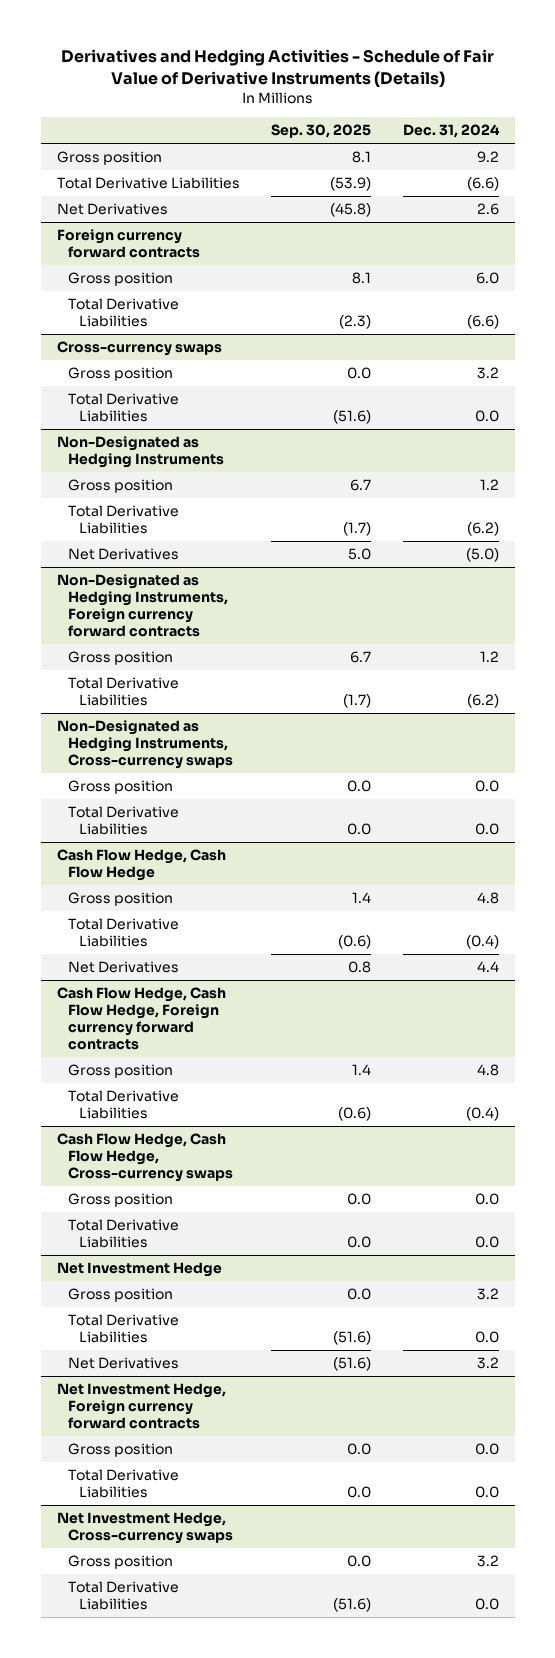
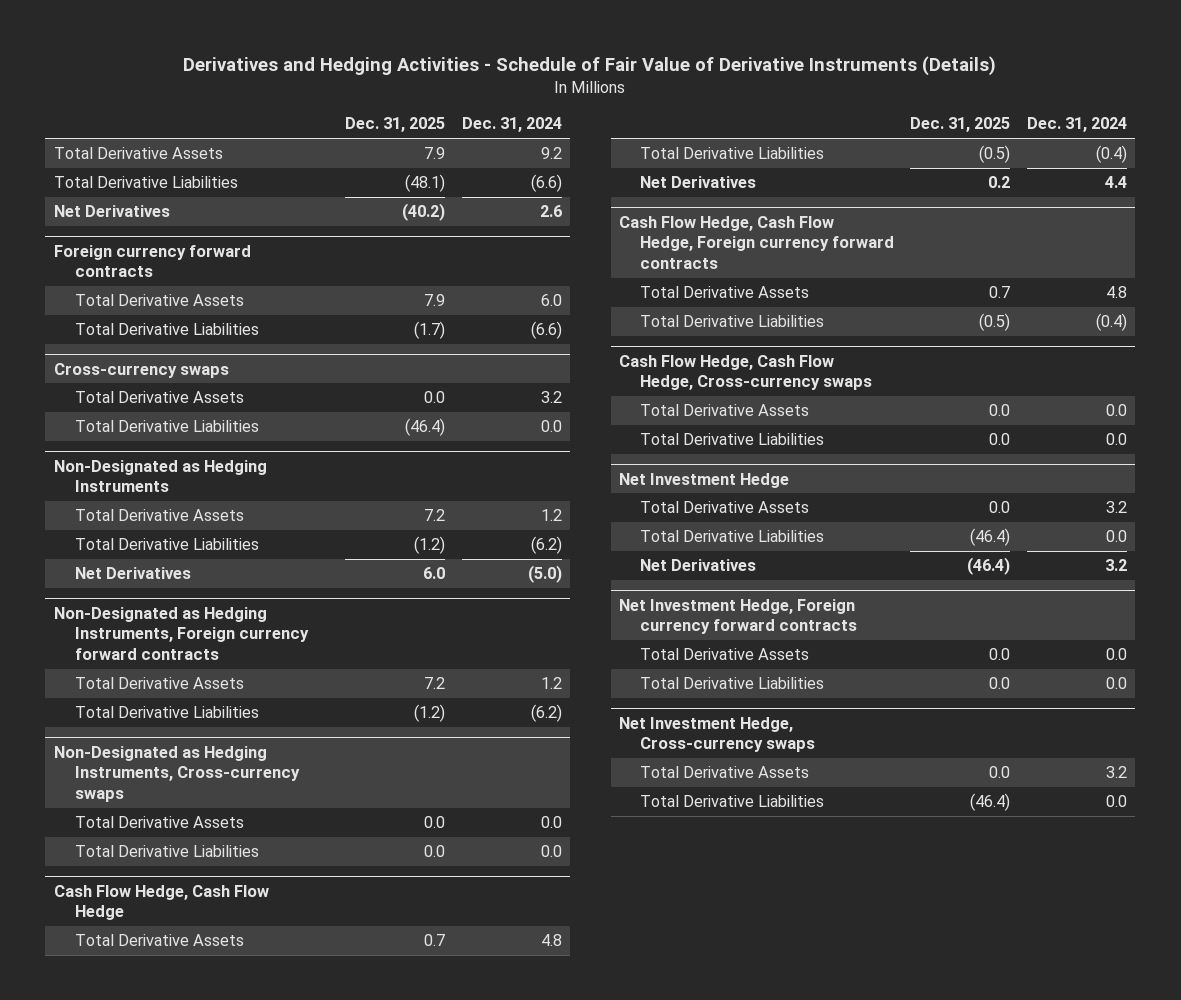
[271,124,372,139] Sep. 30, 2025 -> none
none -> [345,117,446,133] Dec. 31, 2025
[56,151,162,166] Gross position -> [53,147,223,160] Total Derivative Assets
[67,272,173,287] Gross position -> [74,294,244,307] Total Derivative Assets
[67,367,173,382] Gross position -> [74,391,244,404] Total Derivative Assets
[67,479,173,494] Gross position -> [74,509,244,522] Total Derivative Assets
[67,651,173,666] Gross position -> [74,677,244,690] Total Derivative Assets
[67,780,173,795] Gross position -> [74,816,244,829] Total Derivative Assets
[67,892,173,907] Gross position -> [74,934,244,947] Total Derivative Assets
[67,1064,173,1079] Gross position -> [639,286,809,299] Total Derivative Assets
[67,1193,173,1208] Gross position -> [639,404,809,417] Total Derivative Assets
[67,1288,173,1303] Gross position -> [639,501,809,514] Total Derivative Assets
[67,1443,173,1458] Gross position -> [639,648,809,661] Total Derivative Assets
[67,1555,173,1570] Gross position -> [639,766,809,779] Total Derivative Assets

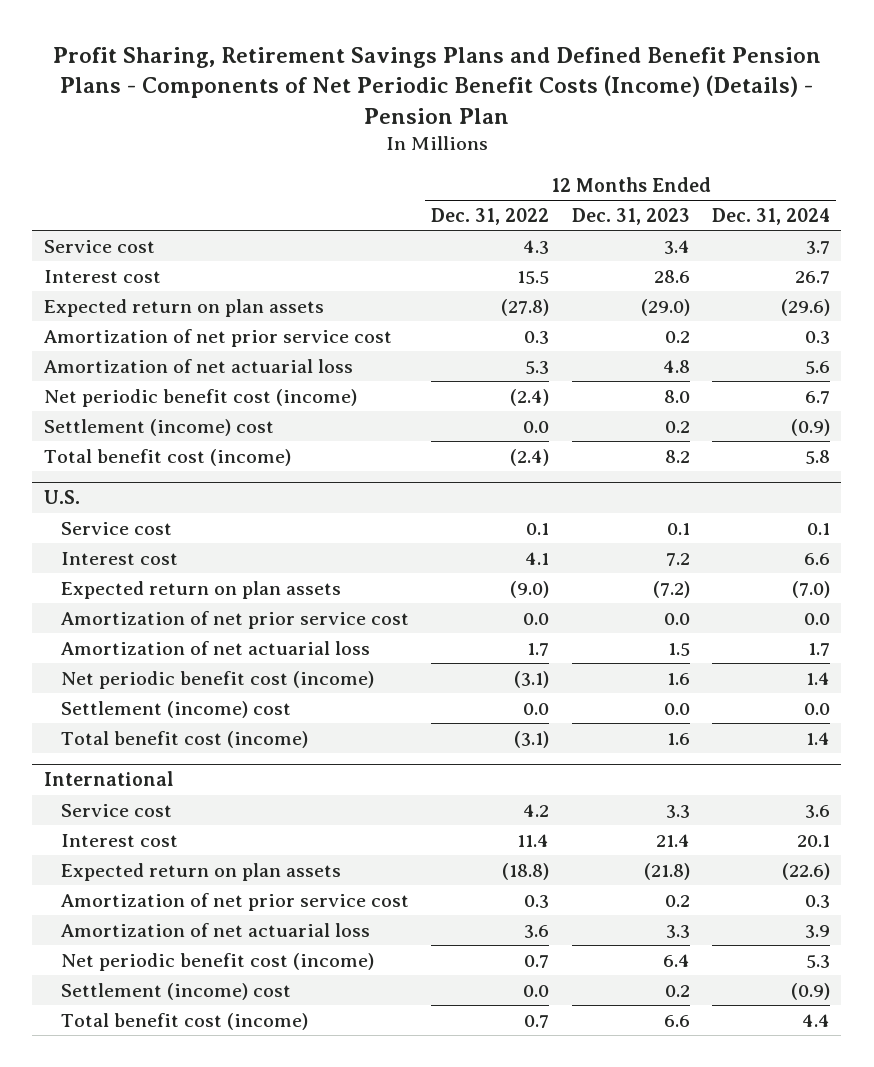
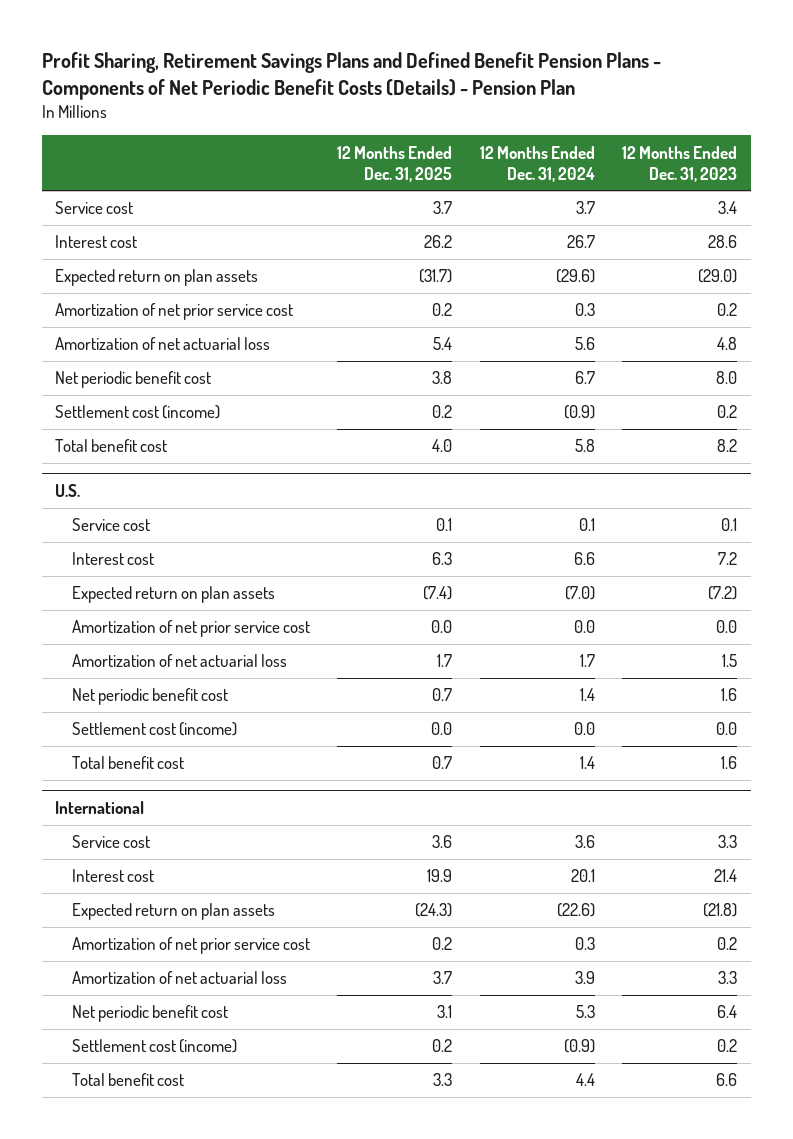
[52,46,821,124] Profit Sharing, Retirement Savings Plans and Defined Benefit Pension Plans - Components of Net Periodic Benefit Costs (Income) (Details) - Pension Plan -> [41,52,661,101] Profit Sharing, Retirement Savings Plans and Defined Benefit Pension Plans - Components of Net Periodic Benefit Costs (Details) - Pension Plan
[431,207,550,225] Dec. 31, 2022 -> none
none -> [337,145,453,182] 12 Months Ended Dec. 31, 2025
[43,388,357,407] Net periodic benefit cost (income) -> [55,371,212,389] Net periodic benefit cost
[43,418,274,436] Settlement (income) cost -> [55,405,221,420] Settlement cost (income)
[43,448,291,466] Total benefit cost (income) -> [55,439,168,453] Total benefit cost
[60,670,374,689] Net periodic benefit cost (income) -> [71,688,228,706] Net periodic benefit cost
[60,700,291,718] Settlement (income) cost -> [71,722,237,737] Settlement cost (income)
[60,730,308,748] Total benefit cost (income) -> [71,756,184,770] Total benefit cost
[60,952,374,971] Net periodic benefit cost (income) -> [71,1005,228,1023] Net periodic benefit cost
[60,982,291,1000] Settlement (income) cost -> [71,1039,237,1054] Settlement cost (income)
[60,1012,308,1030] Total benefit cost (income) -> [71,1073,184,1087] Total benefit cost

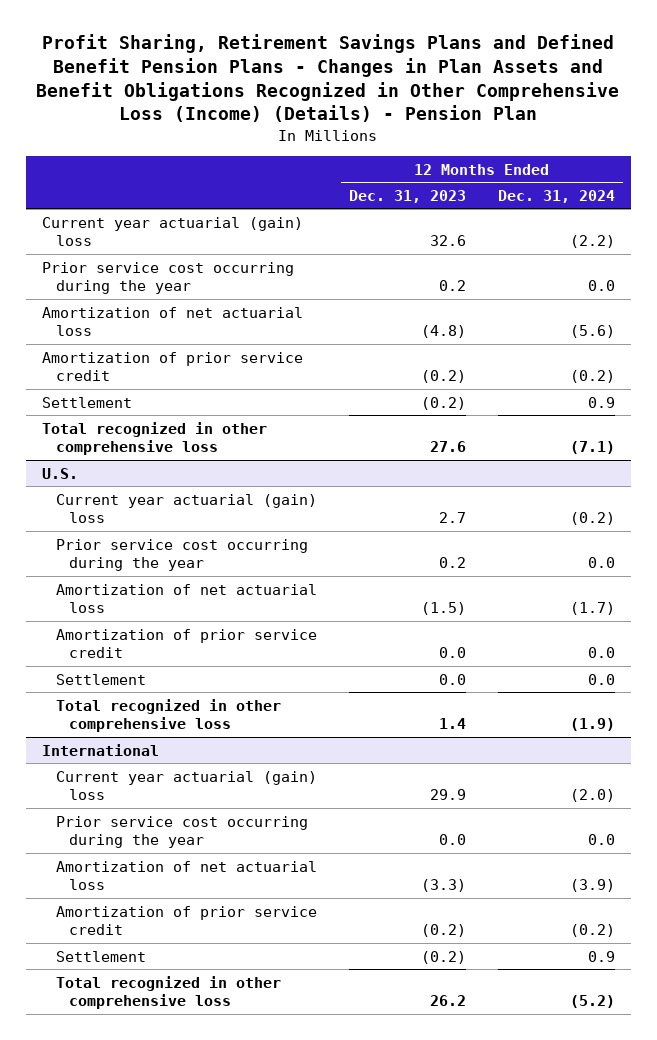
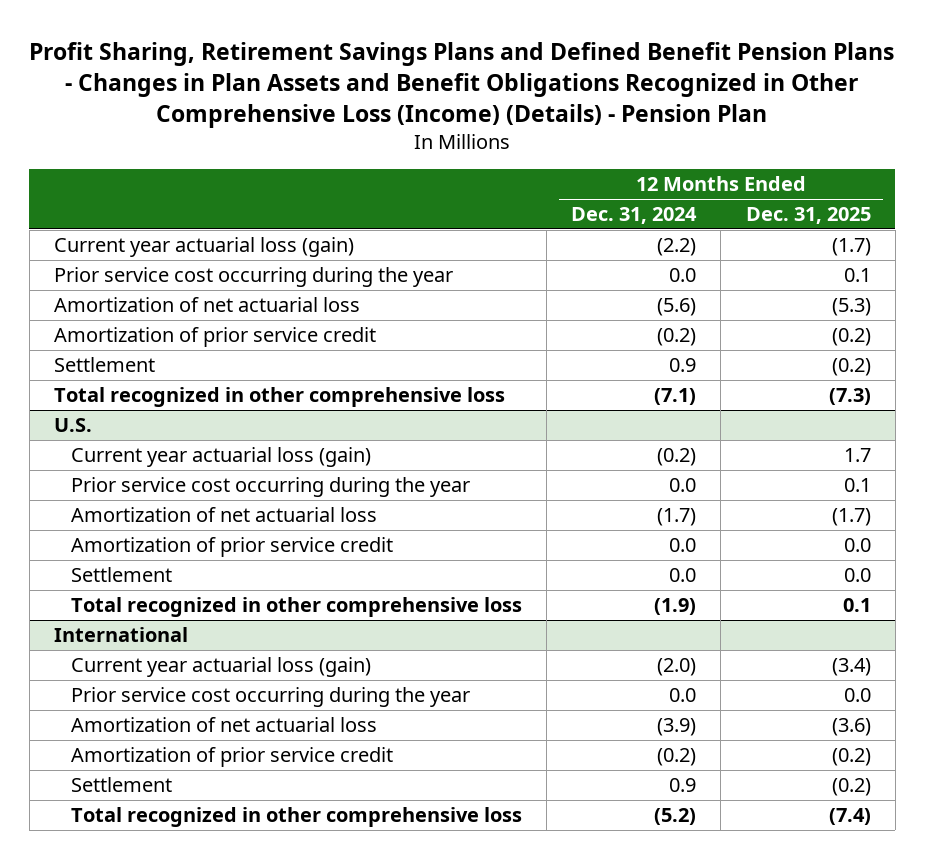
[348,189,466,203] Dec. 31, 2023 -> none
none -> [745,207,871,225] Dec. 31, 2025
[41,216,303,247] Current year actuarial (gain) loss -> [54,237,355,258] Current year actuarial loss (gain)
[55,493,317,524] Current year actuarial (gain) loss -> [70,447,371,468] Current year actuarial loss (gain)
[55,770,317,801] Current year actuarial (gain) loss -> [70,657,371,678] Current year actuarial loss (gain)

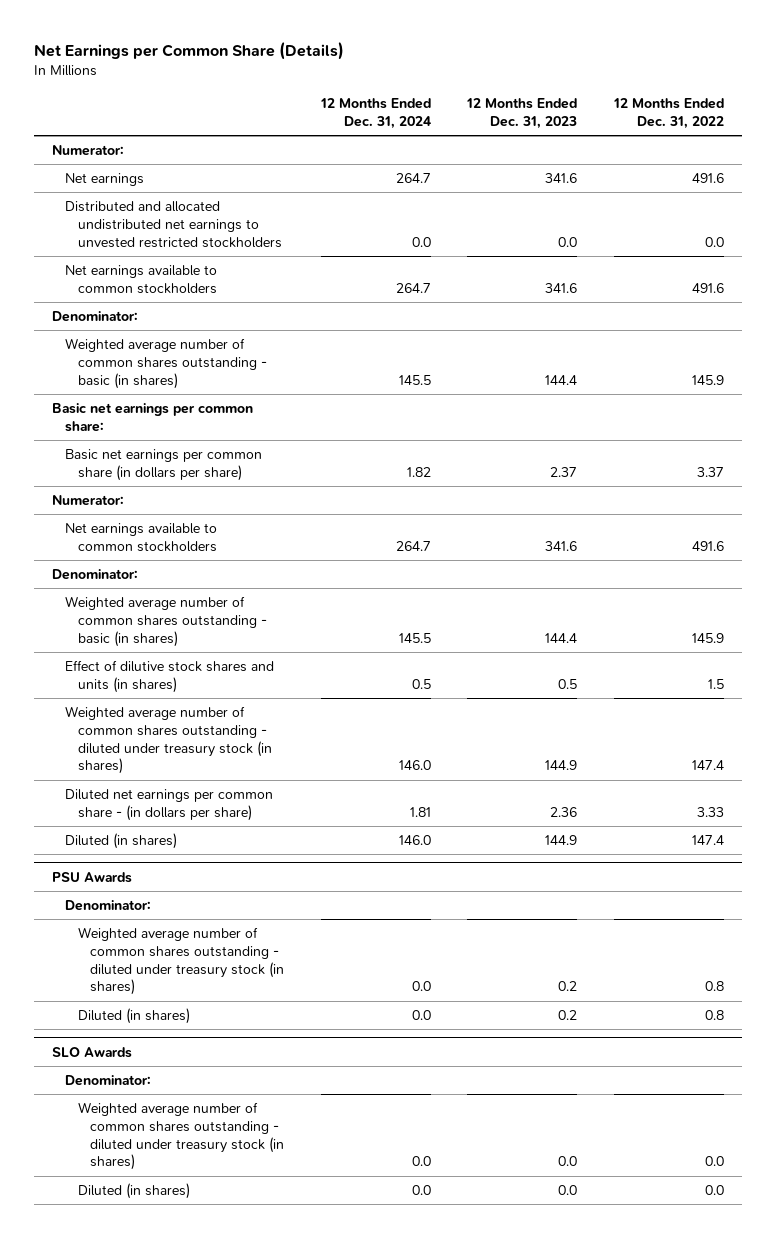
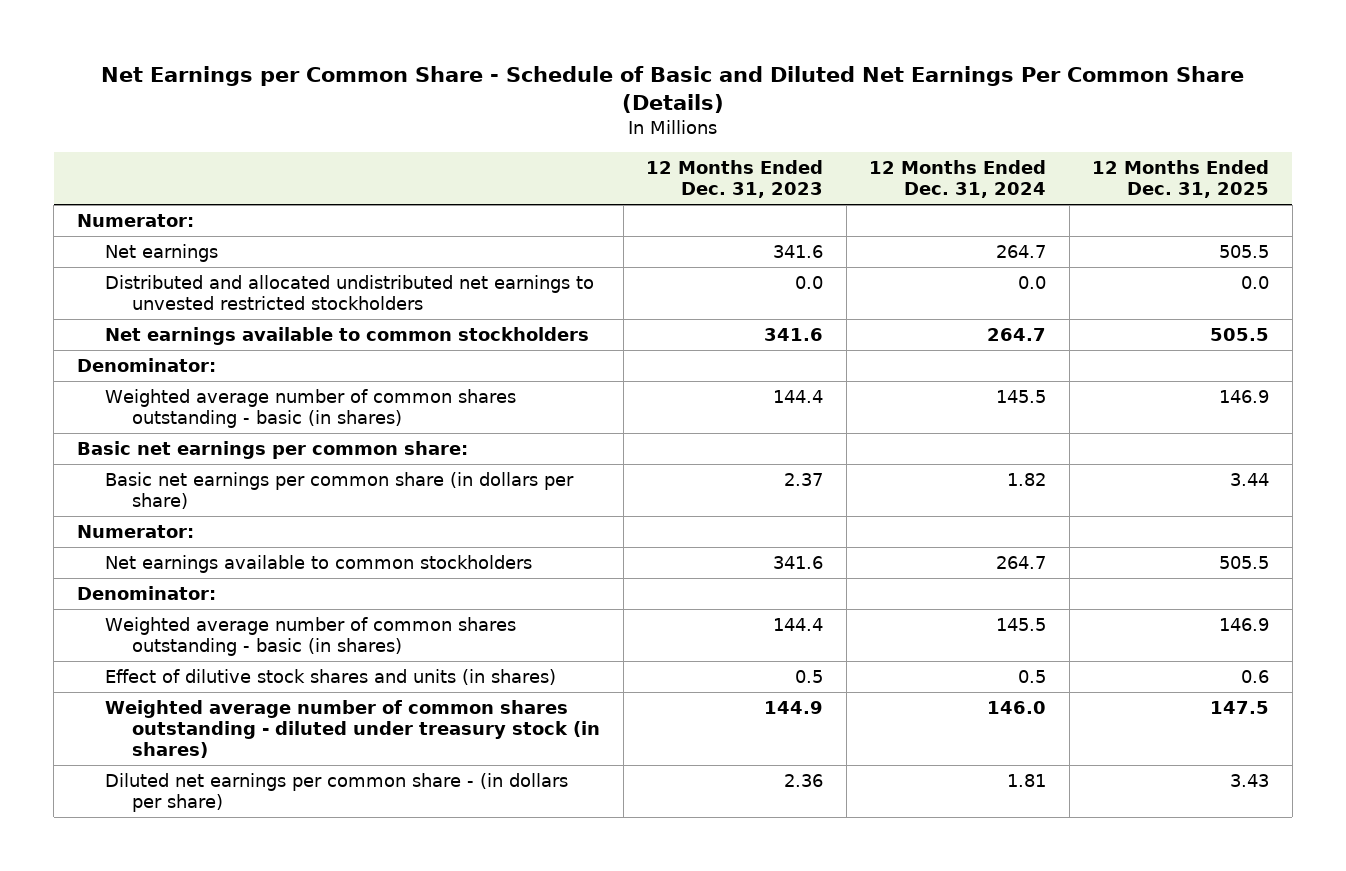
[34,42,345,61] Net Earnings per Common Share (Details) -> [100,65,1244,113] Net Earnings per Common Share - Schedule of Basic and Diluted Net Earnings Per Common Share (Details)
[612,98,724,129] 12 Months Ended Dec. 31, 2022 -> none
none -> [1092,160,1270,199] 12 Months Ended Dec. 31, 2025
[65,832,178,849] Diluted (in shares) -> none
[52,871,133,883] PSU Awards -> none
[65,899,152,911] Denominator: -> none
[77,926,285,996] Weighted average number of common shares outstanding - diluted under treasury stock (in shares) -> none
[77,1007,190,1024] Diluted (in shares) -> none
[52,1046,133,1058] SLO Awards -> none
[65,1074,152,1086] Denominator: -> none
[77,1101,285,1171] Weighted average number of common shares outstanding - diluted under treasury stock (in shares) -> none
[77,1182,190,1199] Diluted (in shares) -> none

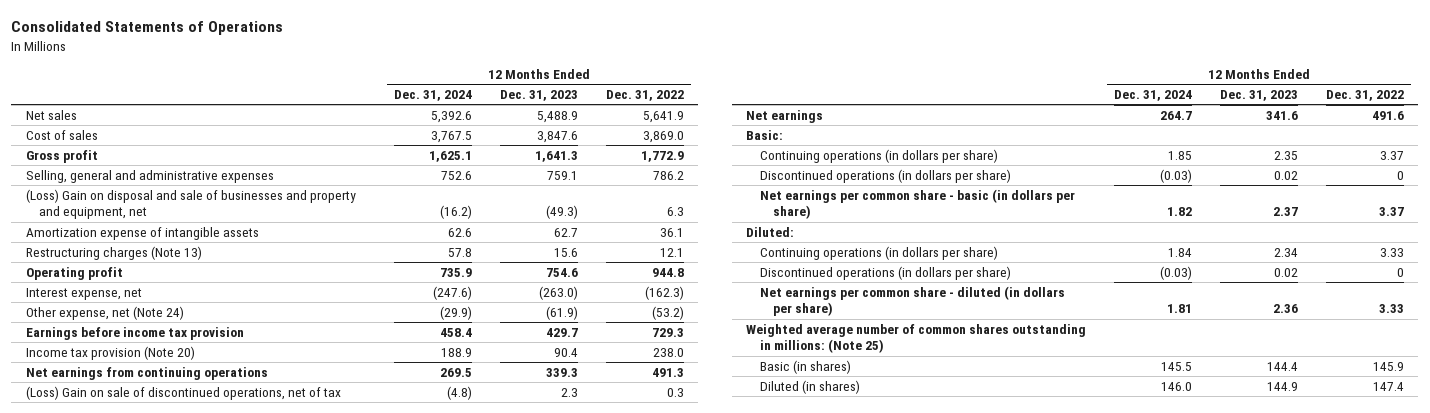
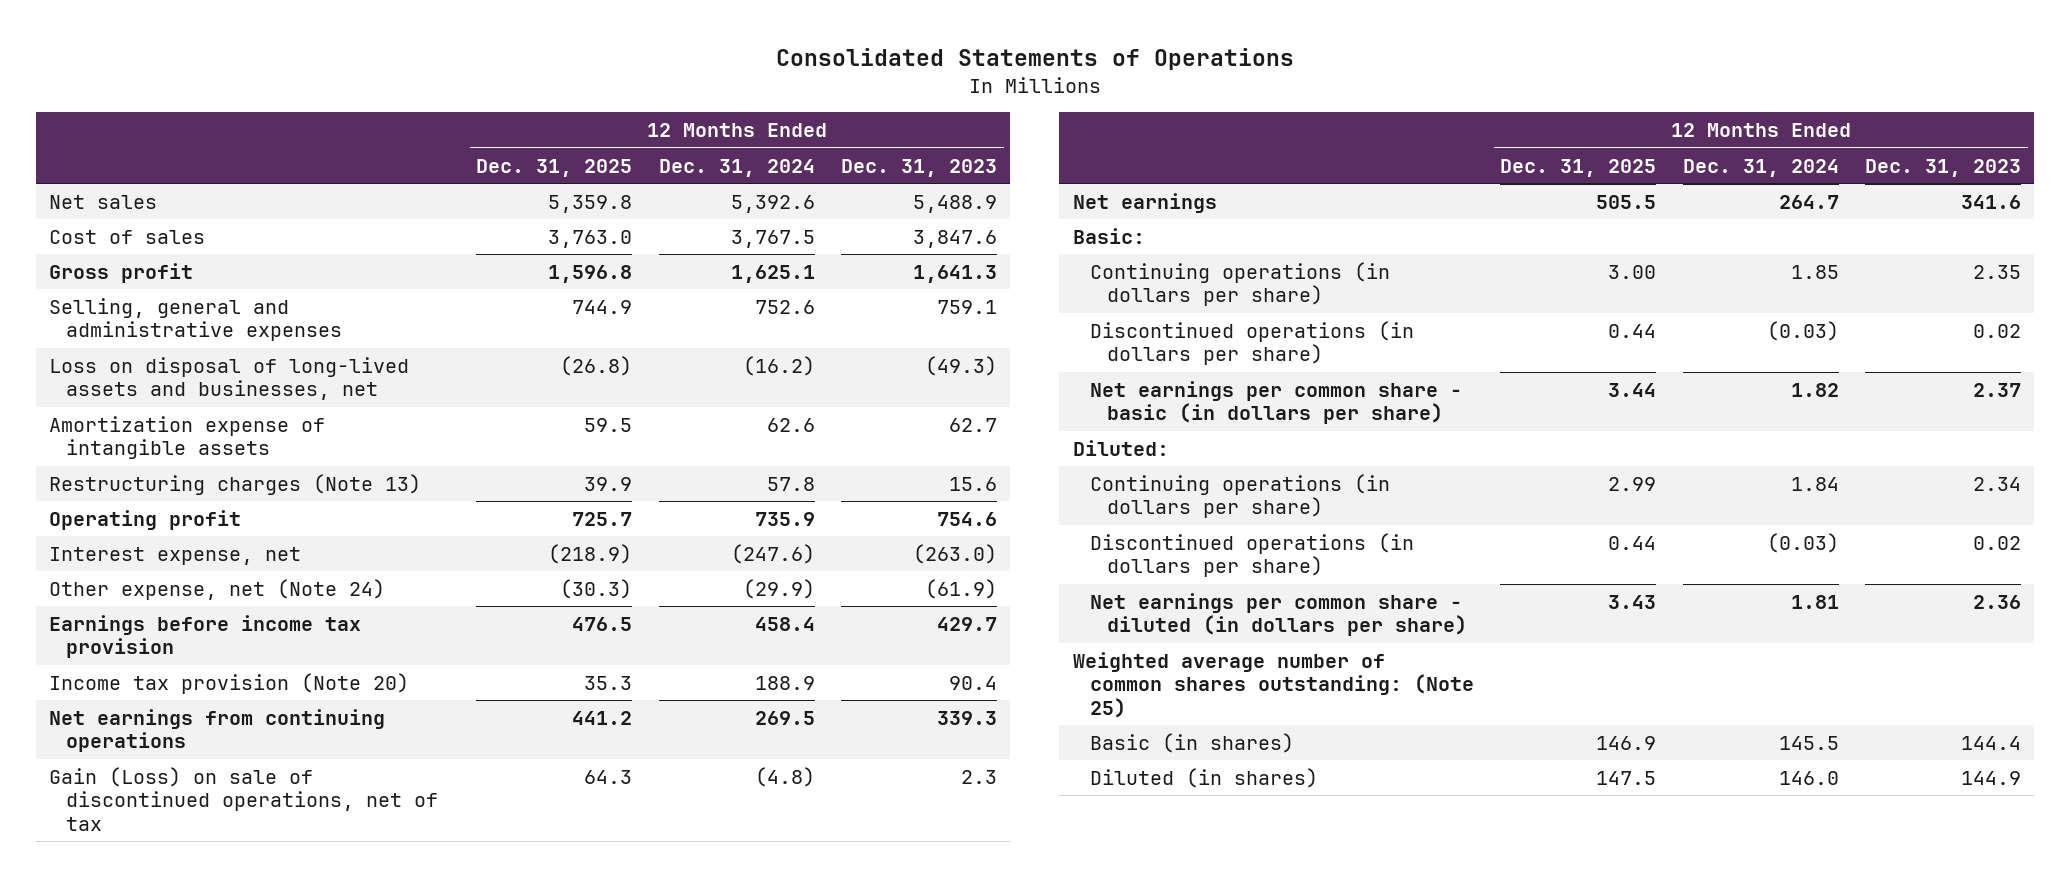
[605,90,684,102] Dec. 31, 2022 -> none
none -> [476,158,633,177] Dec. 31, 2025
[25,188,356,220] (Loss) Gain on disposal and sale of businesses and property and equipment, net -> [48,356,409,401] Loss on disposal of long-lived assets and businesses, net
[25,385,341,400] (Loss) Gain on sale of discontinued operations, net of tax -> [48,766,438,831] Gain (Loss) on sale of discontinued operations, net of tax
[745,323,1086,354] Weighted average number of common shares outstanding in millions: (Note 25) -> [1072,651,1474,718] Weighted average number of common shares outstanding: (Note 25)

